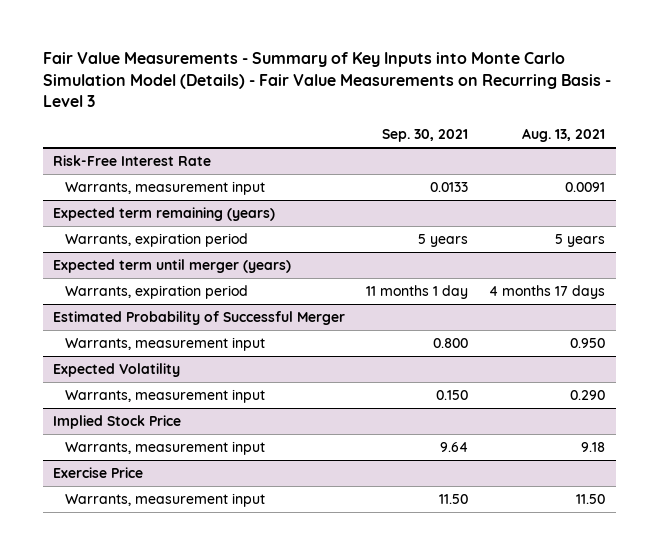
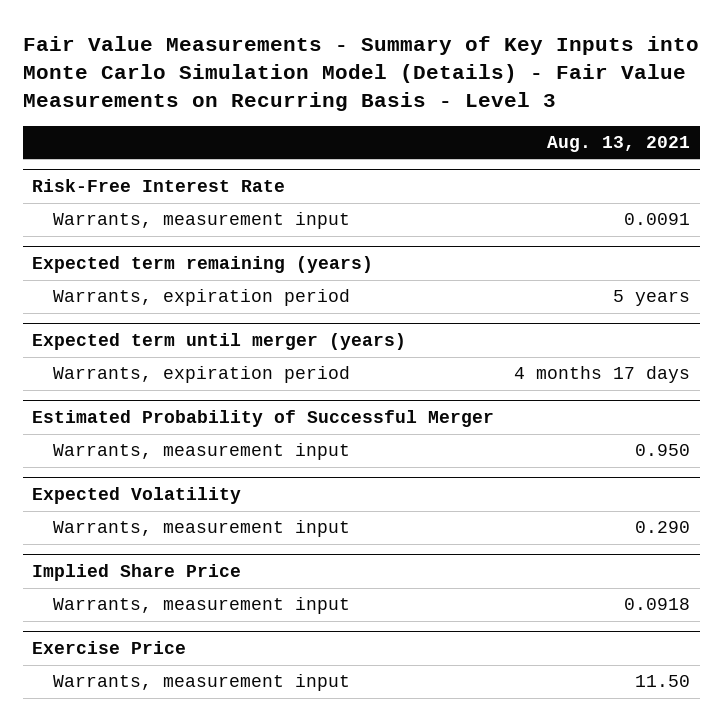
[382,129,469,143] Sep. 30, 2021 -> none
[53,415,182,430] Implied Stock Price -> [32,564,242,582] Implied Share Price
[581,442,606,453] 9.18 -> [623,598,690,611] 0.0918

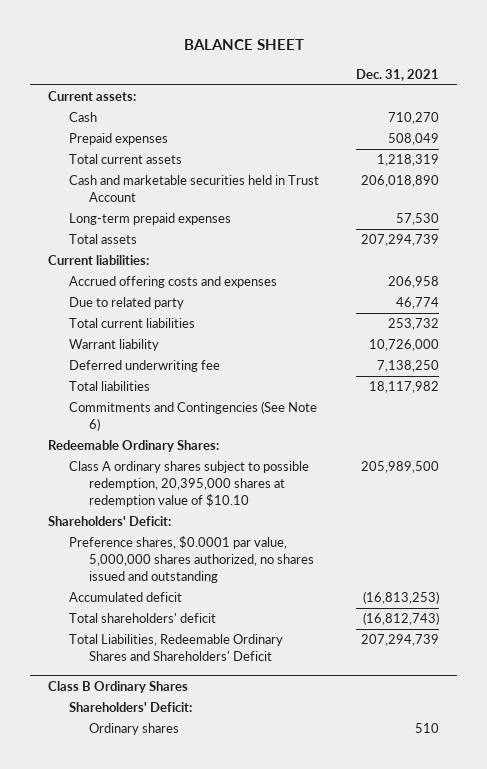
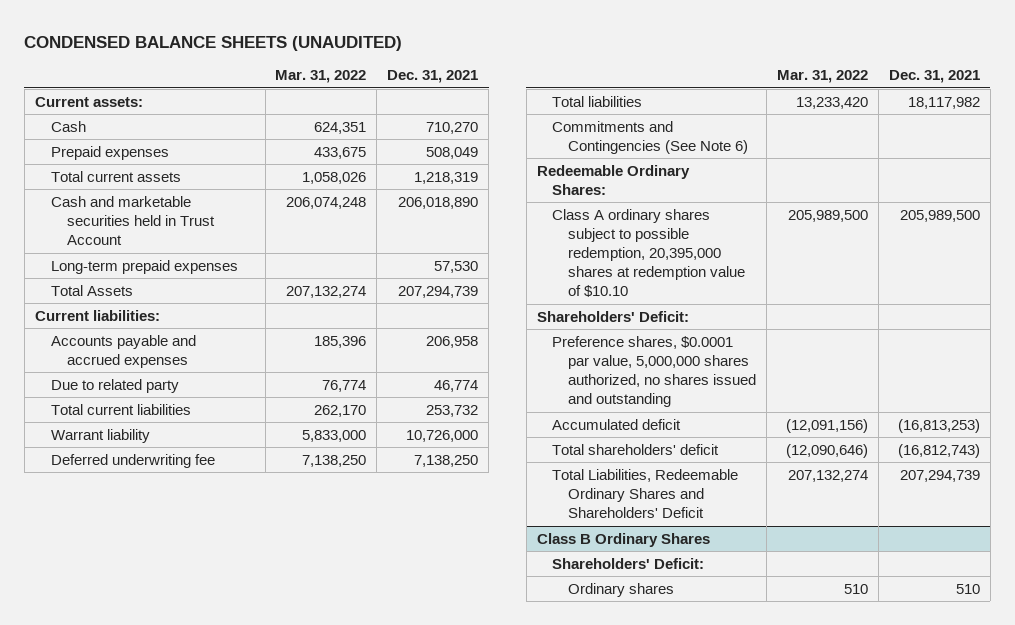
[183,39,304,51] BALANCE SHEET -> [24,35,403,51] CONDENSED BALANCE SHEETS (UNAUDITED)
none -> [275,70,367,84] Mar. 31, 2022
[68,234,137,245] Total assets -> [50,284,133,296] Total Assets
[68,276,277,289] Accrued offering costs and expenses -> [50,334,196,368] Accounts payable and accrued expenses

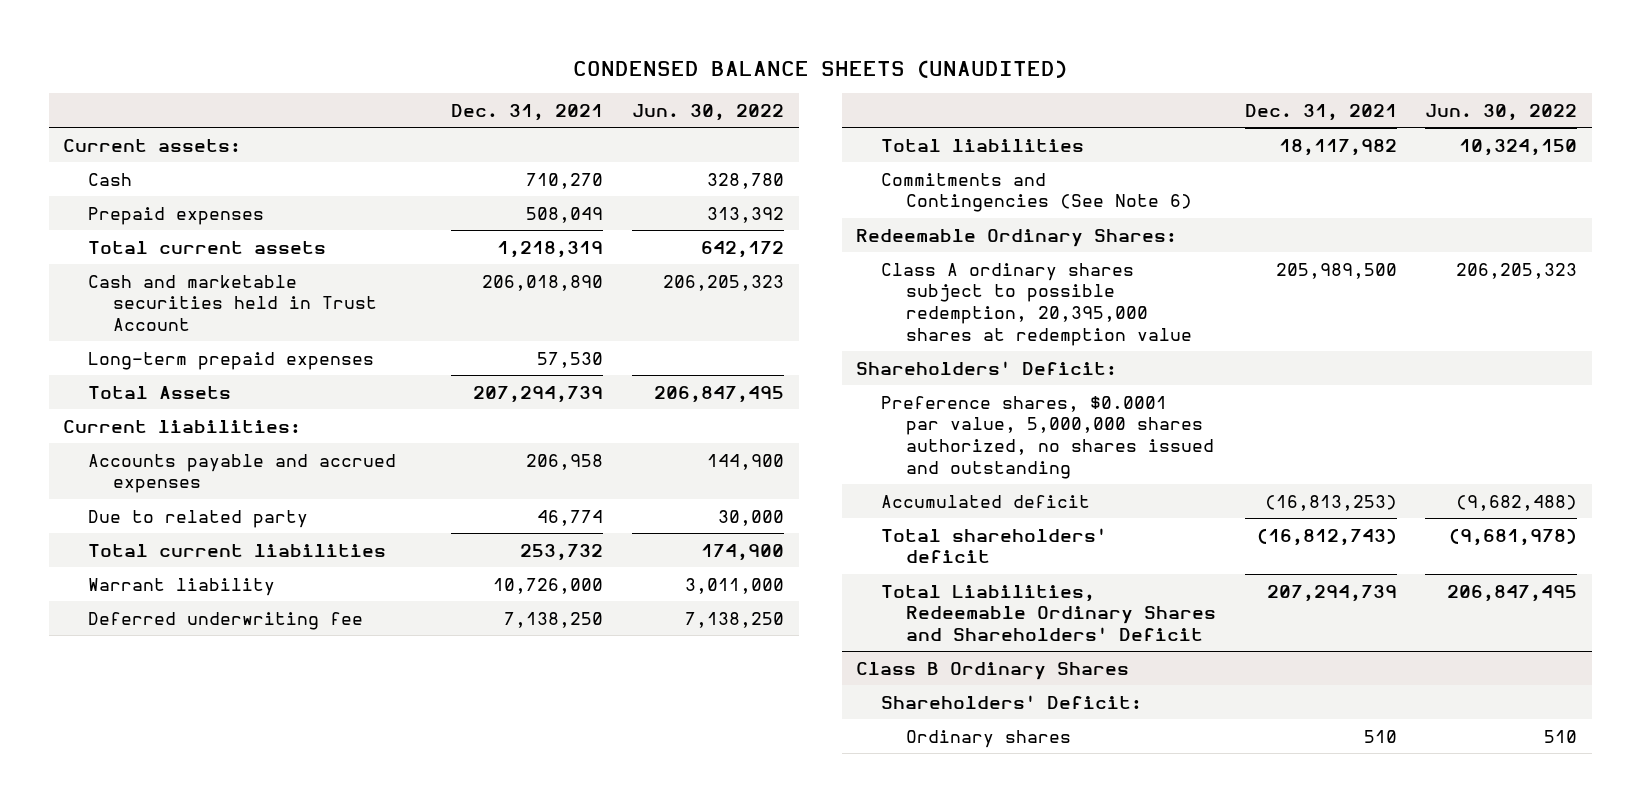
[275,70,367,84] Mar. 31, 2022 -> none
none -> [632,103,785,121] Jun. 30, 2022
[552,208,746,298] Class A ordinary shares subject to possible redemption, 20,395,000 shares at redemption value of $10.10 -> [881,262,1192,346] Class A ordinary shares subject to possible redemption, 20,395,000 shares at redemption value

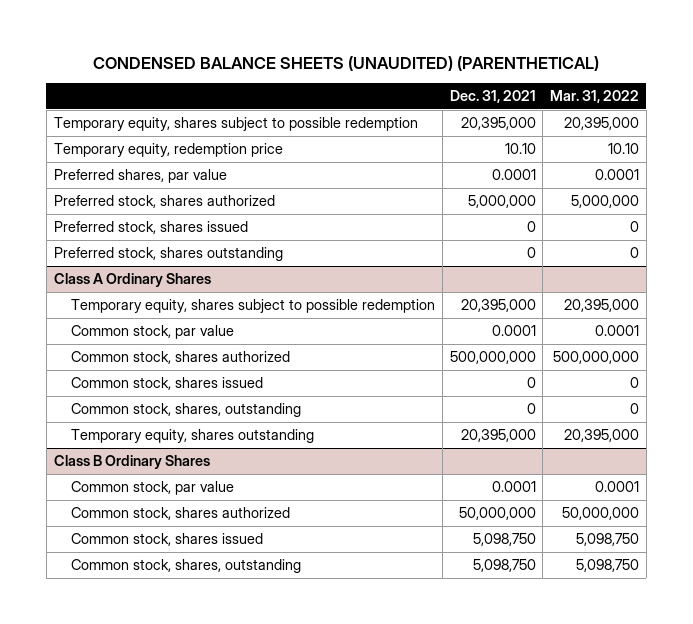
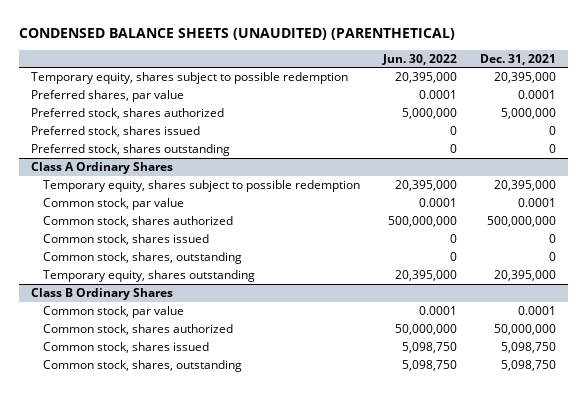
[550,89,640,103] Mar. 31, 2022 -> none
none -> [382,53,458,65] Jun. 30, 2022
[53,143,283,158] Temporary equity, redemption price -> none

